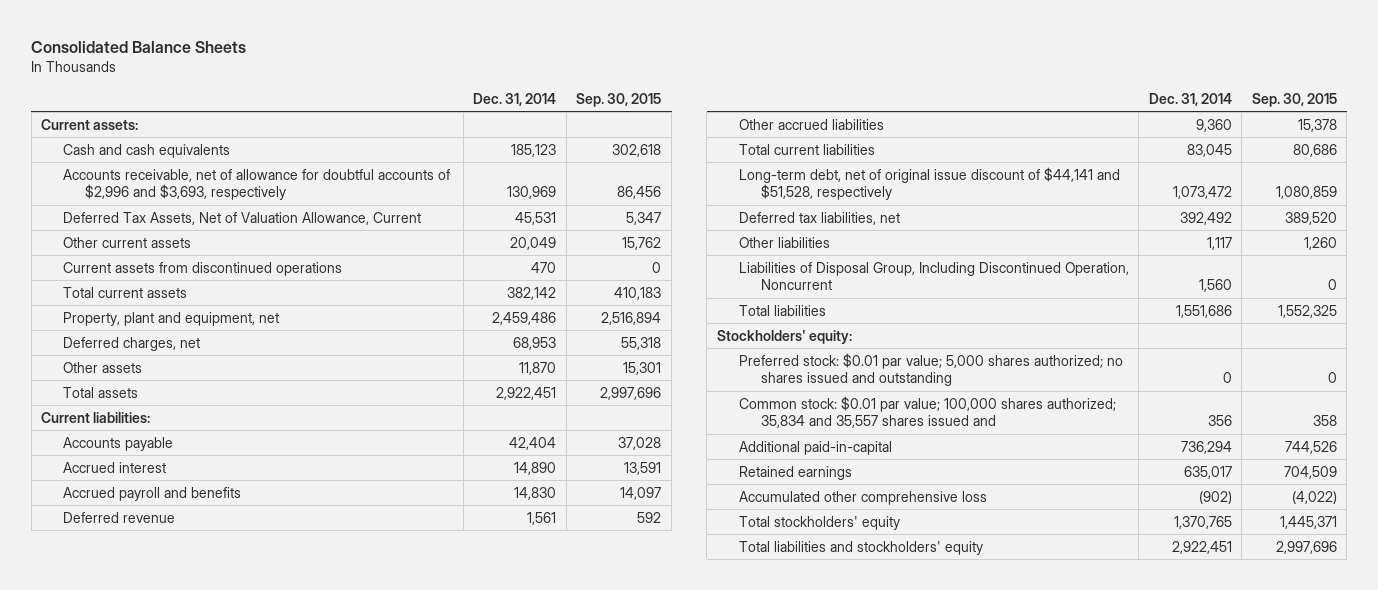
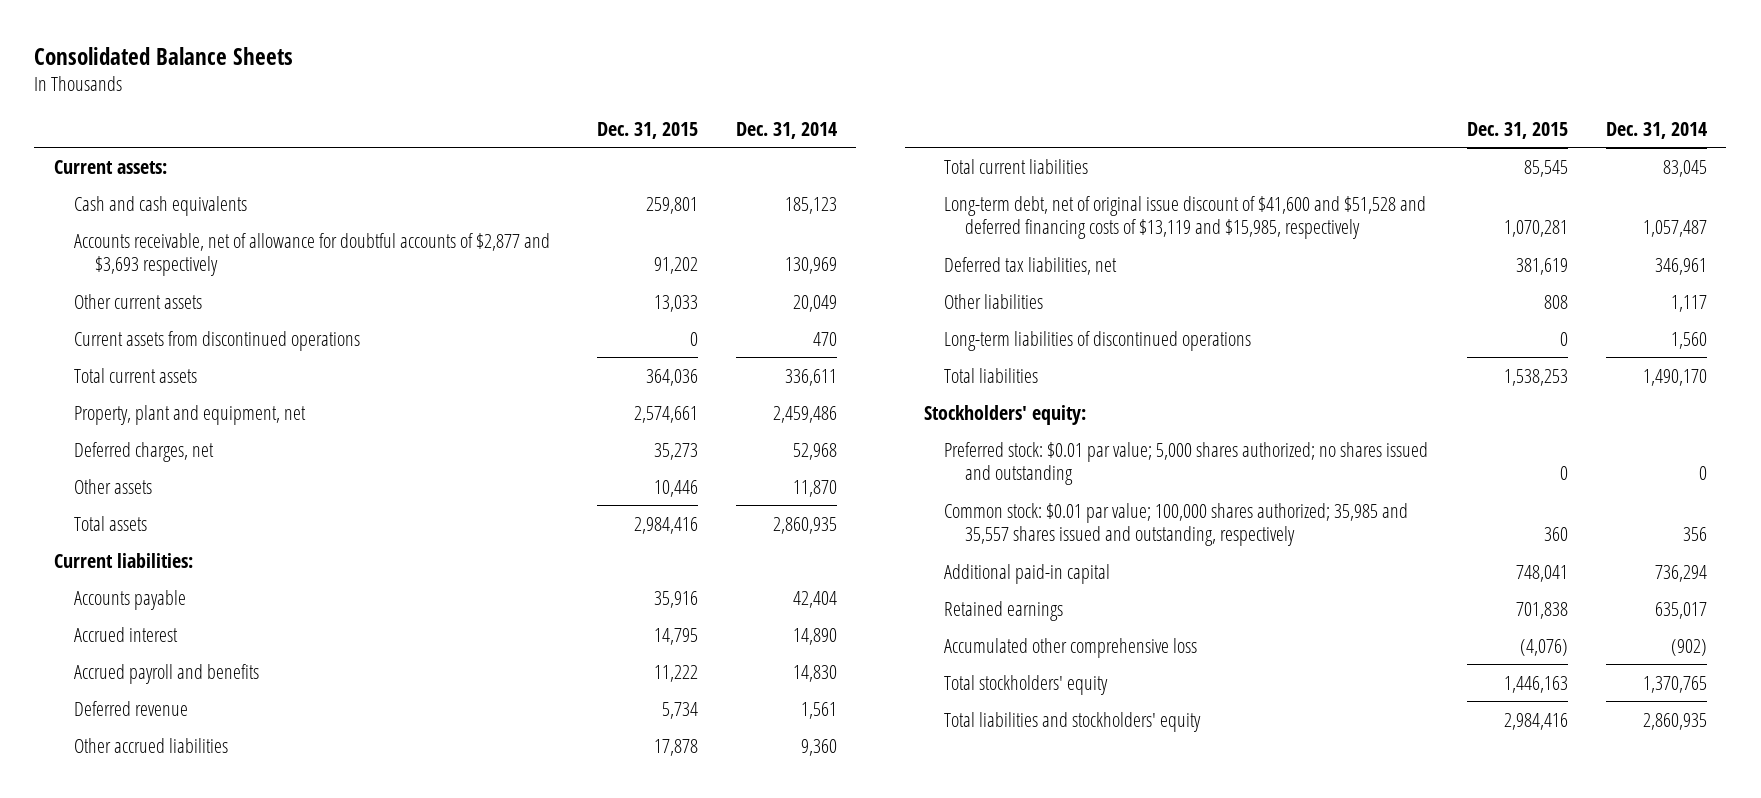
[576,92,662,107] Sep. 30, 2015 -> none
none -> [596,121,698,139] Dec. 31, 2015
[63,211,422,225] Deferred Tax Assets, Net of Valuation Allowance, Current -> none
[63,168,451,201] Accounts receivable, net of allowance for doubtful accounts of $2,996 and $3,693, respectively -> [74,232,551,277] Accounts receivable, net of allowance for doubtful accounts of $2,877 and $3,693 respectively
[507,286,557,300] 382,142 -> [784,368,837,386] 336,611
[513,336,557,350] 68,953 -> [792,442,837,460] 52,968
[496,386,557,400] 2,922,451 -> [772,516,837,534] 2,860,935
[738,166,1120,201] Long-term debt, net of original issue discount of $44,141 and $51,528, respectively -> [944,195,1427,240] Long-term debt, net of original issue discount of $41,600 and $51,528 and deferred financing costs of $13,119 and $15,985, respectively
[1172,186,1232,200] 1,073,472 -> [1643,220,1708,238] 1,057,487
[1179,211,1232,225] 392,492 -> [1655,257,1708,275] 346,961
[738,261,1129,291] Liabilities of Disposal Group, Including Discontinued Operation, Noncurrent -> [944,330,1252,351] Long-term liabilities of discontinued operations
[1175,304,1232,318] 1,551,686 -> [1643,368,1708,386] 1,490,170
[738,395,1116,429] Common stock: $0.01 par value; 100,000 shares authorized; 35,834 and 35,557 shares issued and -> [944,502,1409,547] Common stock: $0.01 par value; 100,000 shares authorized; 35,985 and 35,557 shares issued and outstanding, respectively
[738,440,892,455] Additional paid-in-capital -> [944,563,1111,584] Additional paid-in capital
[1171,540,1232,554] 2,922,451 -> [1643,712,1708,730] 2,860,935

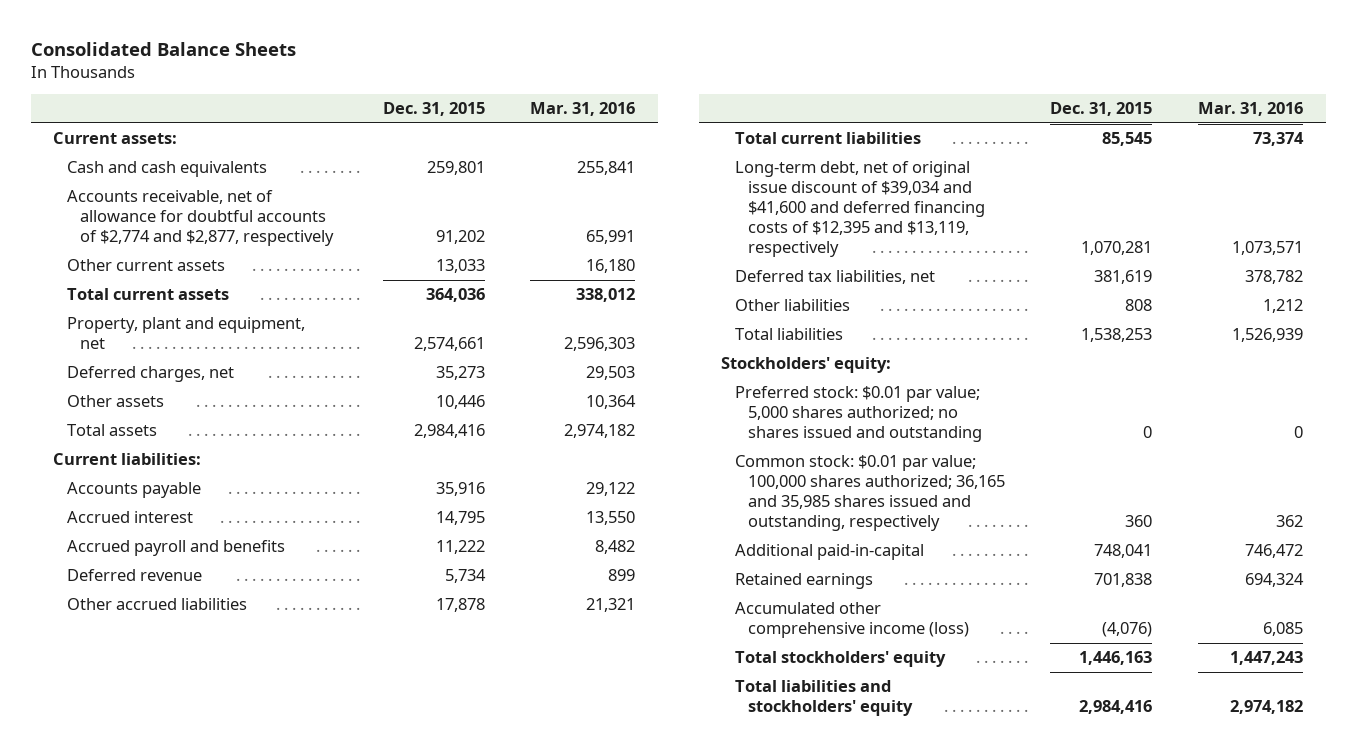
[735,121,837,139] Dec. 31, 2014 -> none
none -> [530,102,636,117] Mar. 31, 2016
[74,232,551,277] Accounts receivable, net of allowance for doubtful accounts of $2,877 and $3,693 respectively -> [66,190,335,247] Accounts receivable, net of allowance for doubtful accounts of $2,774 and $2,877, respectively
[74,330,361,351] Current assets from discontinued operations -> none
[944,195,1427,240] Long-term debt, net of original issue discount of $41,600 and $51,528 and deferred financing costs of $13,119 and $15,985, respectively -> [734,161,985,258] Long-term debt, net of original issue discount of $39,034 and $41,600 and deferred financing costs of $12,395 and $13,119, respectively
[944,330,1252,351] Long-term liabilities of discontinued operations -> none
[944,502,1409,547] Common stock: $0.01 par value; 100,000 shares authorized; 35,985 and 35,557 shares issued and outstanding, respectively -> [734,455,1005,532] Common stock: $0.01 par value; 100,000 shares authorized; 36,165 and 35,985 shares issued and outstanding, respectively
[944,563,1111,584] Additional paid-in capital -> [734,544,924,561] Additional paid-in-capital
[944,637,1198,658] Accumulated other comprehensive loss -> [734,602,969,639] Accumulated other comprehensive income (loss)

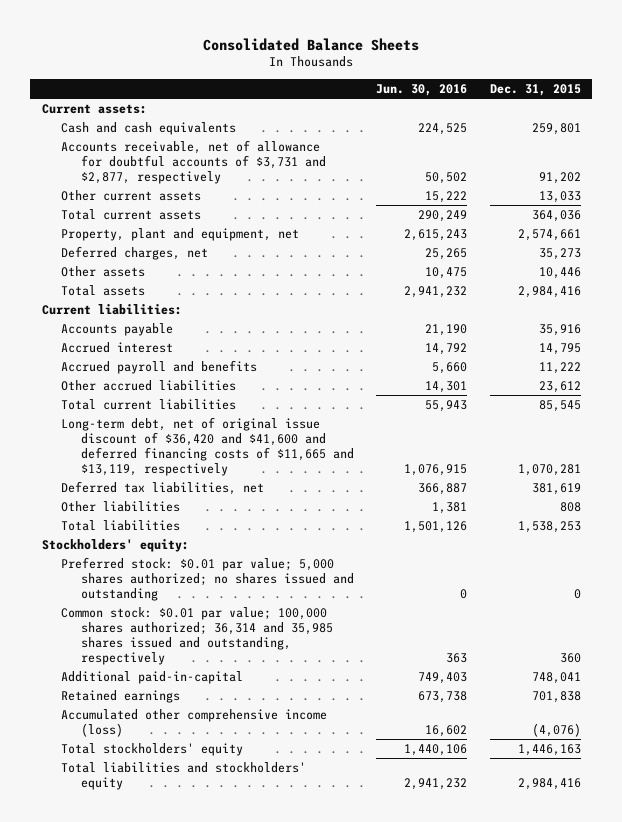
[530,102,636,117] Mar. 31, 2016 -> none
none -> [376,83,468,96] Jun. 30, 2016
[66,190,335,247] Accounts receivable, net of allowance for doubtful accounts of $2,774 and $2,877, respectively -> [61,139,326,185] Accounts receivable, net of allowance for doubtful accounts of $3,731 and $2,877, respectively
[66,569,202,582] Deferred revenue -> none
[435,598,485,613] 17,878 -> [538,380,581,393] 23,612
[734,161,985,258] Long-term debt, net of original issue discount of $39,034 and $41,600 and deferred financing costs of $12,395 and $13,119, respectively -> [61,416,354,477] Long-term debt, net of original issue discount of $36,420 and $41,600 and deferred financing costs of $11,665 and $13,119, respectively
[734,455,1005,532] Common stock: $0.01 par value; 100,000 shares authorized; 36,165 and 35,985 shares issued and outstanding, respectively -> [61,606,333,666] Common stock: $0.01 par value; 100,000 shares authorized; 36,314 and 35,985 shares issued and outstanding, respectively

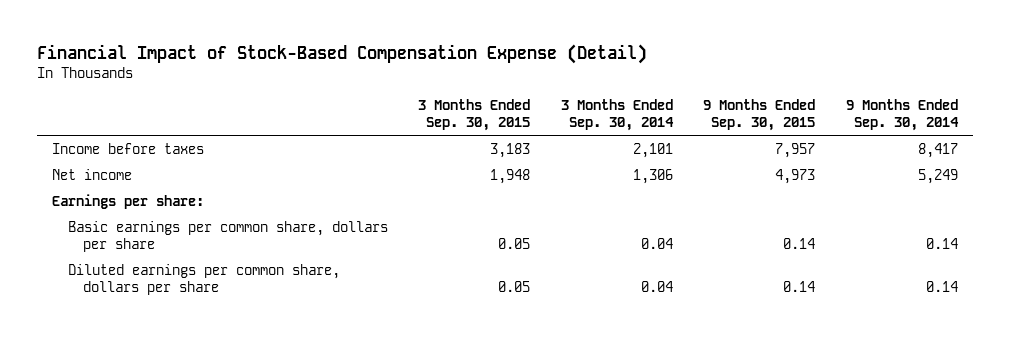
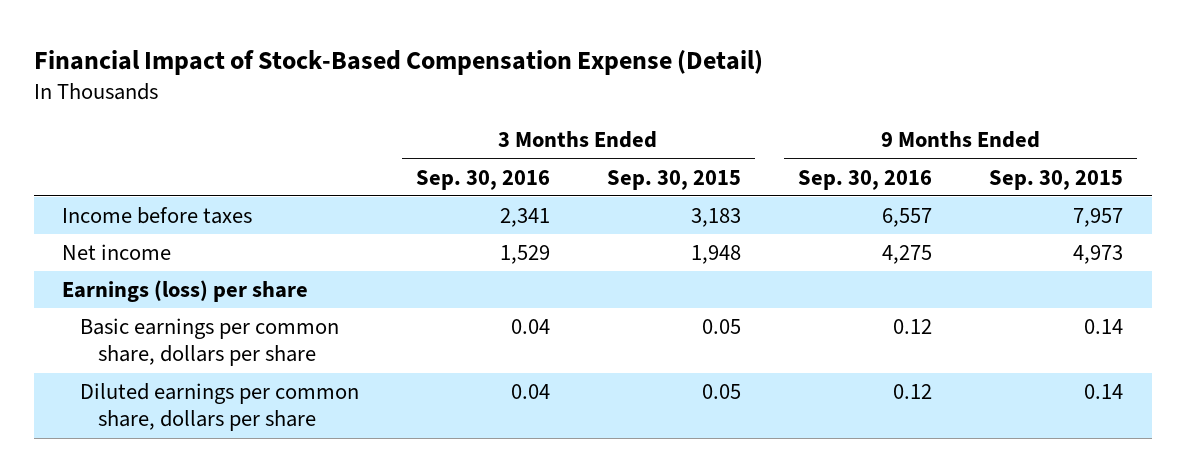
[560,99,674,131] 3 Months Ended Sep. 30, 2014 -> none
[845,99,959,131] 9 Months Ended Sep. 30, 2014 -> none
none -> [415,169,550,190] Sep. 30, 2016
none -> [798,169,933,190] Sep. 30, 2016
[52,194,205,210] Earnings per share: -> [62,280,309,303] Earnings (loss) per share

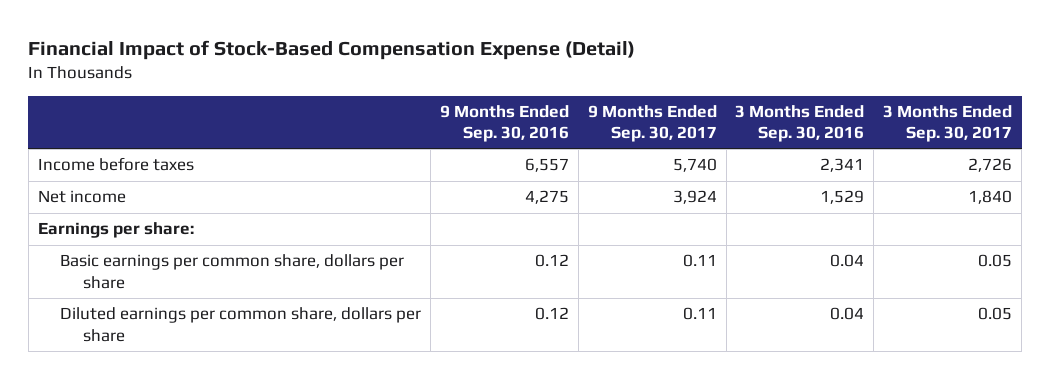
[607,169,742,190] Sep. 30, 2015 -> none
[989,169,1124,190] Sep. 30, 2015 -> none
none -> [587,104,717,143] 9 Months Ended Sep. 30, 2017
none -> [883,104,1013,143] 3 Months Ended Sep. 30, 2017
[62,280,309,303] Earnings (loss) per share -> [37,222,194,239] Earnings per share:

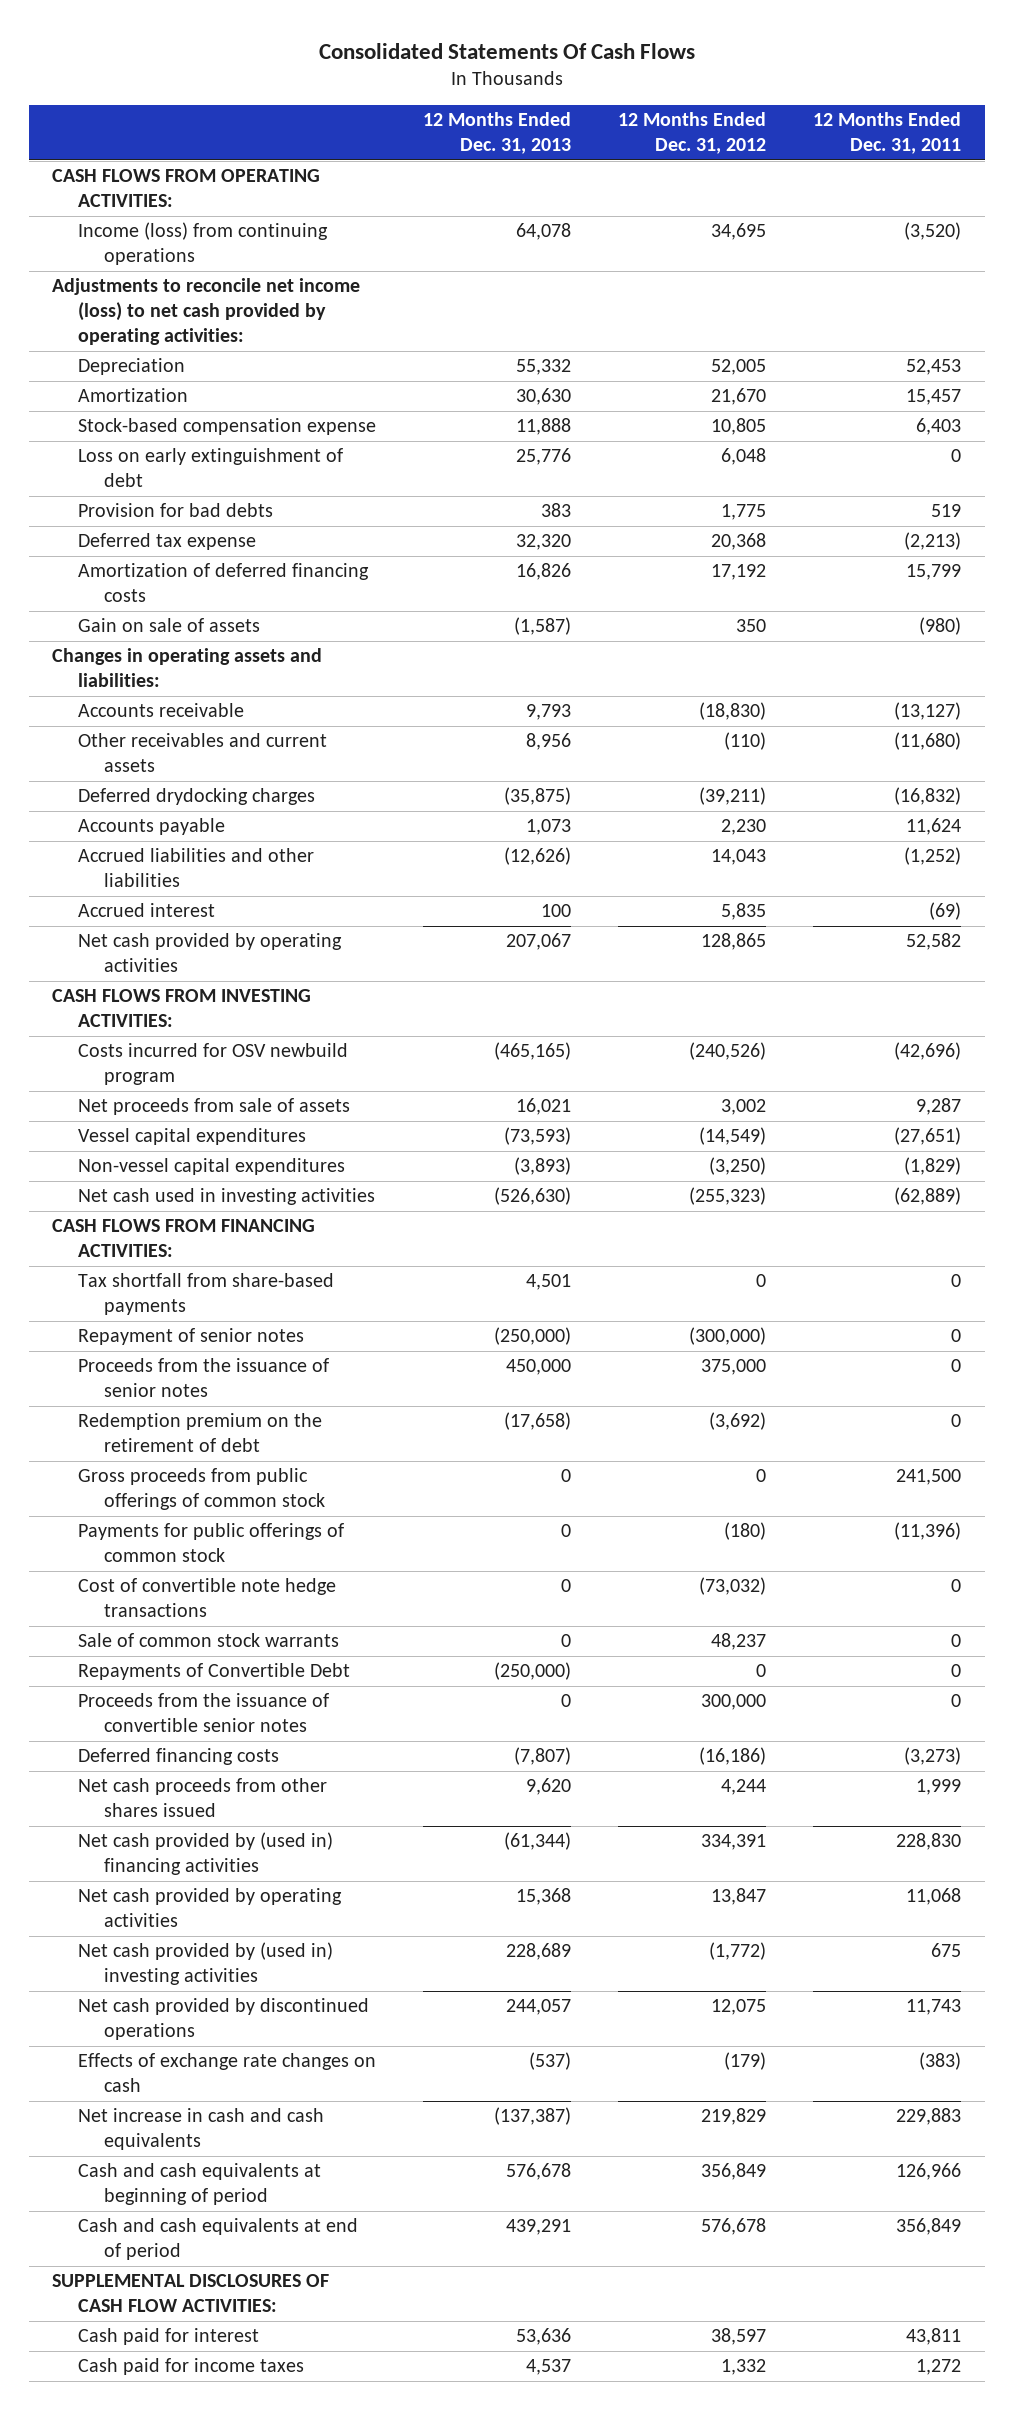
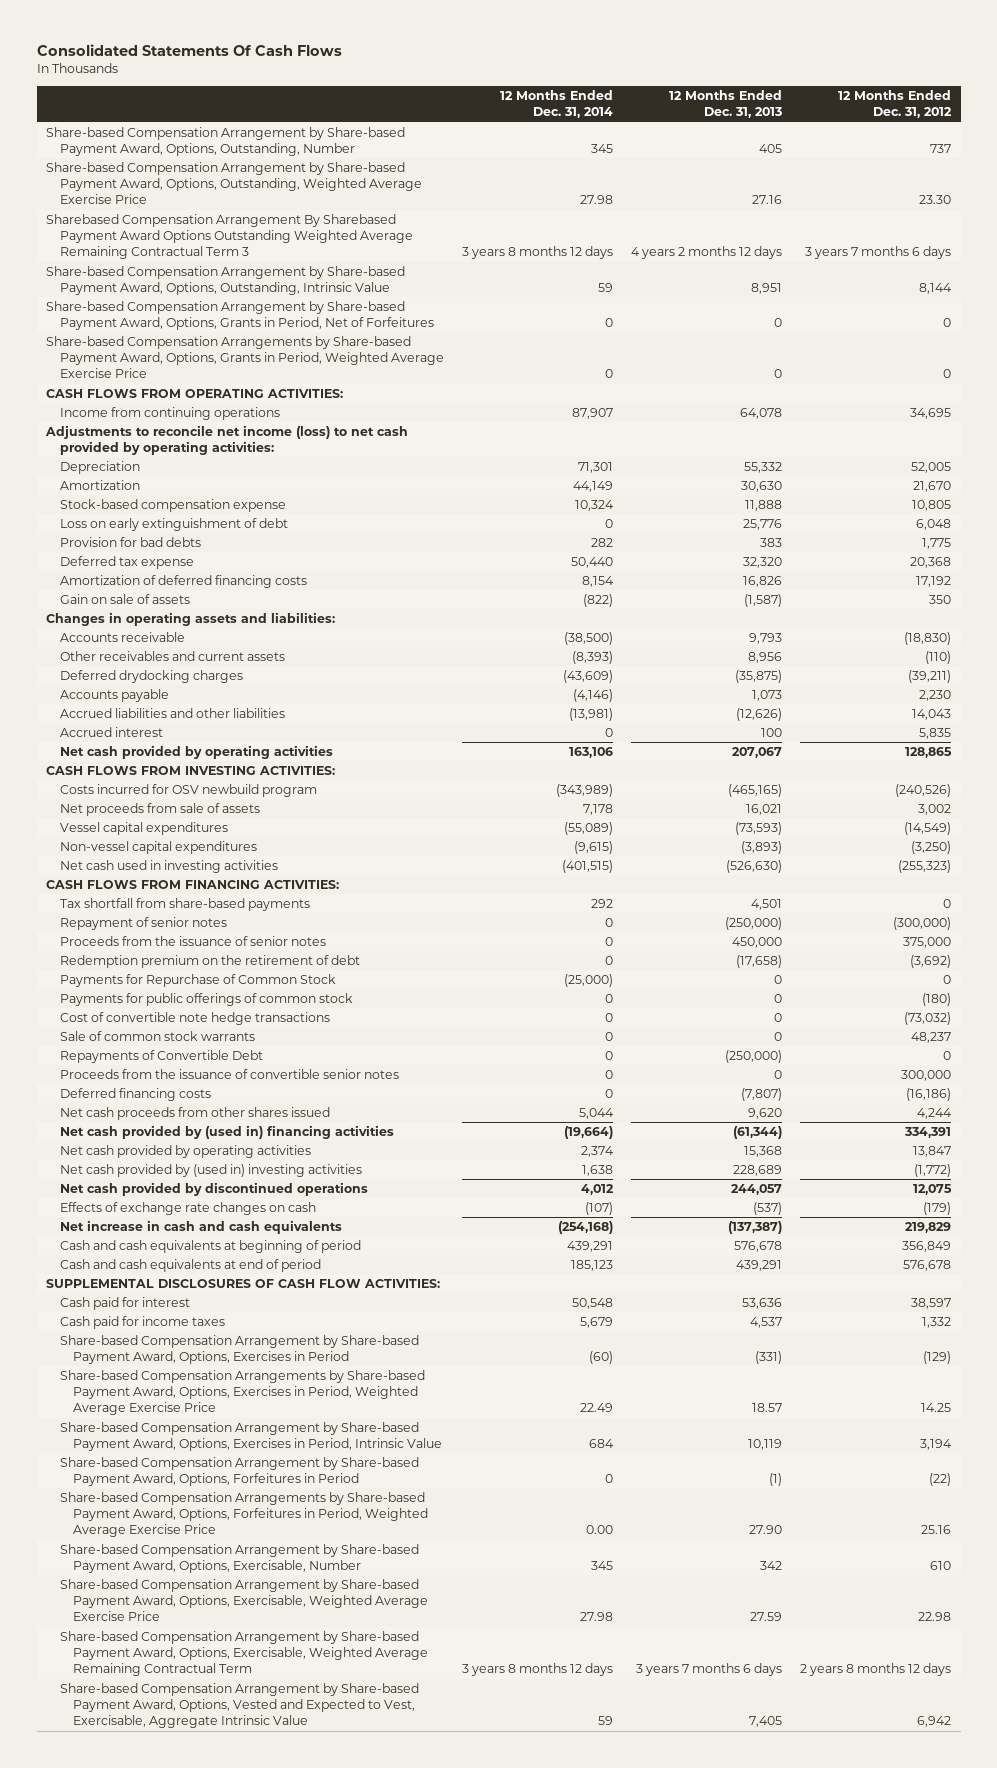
[813,112,962,154] 12 Months Ended Dec. 31, 2011 -> none
none -> [499,90,613,119] 12 Months Ended Dec. 31, 2014
none -> [45,127,405,157] Share-based Compensation Arrangement by Share-based Payment Award, Options, Outstanding, Number
none -> [45,162,422,205] Share-based Compensation Arrangement by Share-based Payment Award, Options, Outstanding, Weighted Average Exercise Price
none -> [45,214,413,260] Sharebased Compensation Arrangement By Sharebased Payment Award Options Outstanding Weighted Average Remaining Contractual Term 3
none -> [45,266,405,296] Share-based Compensation Arrangement by Share-based Payment Award, Options, Outstanding, Intrinsic Value
none -> [45,301,434,331] Share-based Compensation Arrangement by Share-based Payment Award, Options, Grants in Period, Net of Forfeitures
none -> [45,336,444,379] Share-based Compensation Arrangements by Share-based Payment Award, Options, Grants in Period, Weighted Average Exercise Price
[78,222,329,266] Income (loss) from continuing operations -> [59,407,280,421] Income from continuing operations
[78,1468,326,1511] Gross proceeds from public offerings of common stock -> none
none -> [59,974,336,988] Payments for Repurchase of Common Stock
none -> [59,1335,419,1365] Share-based Compensation Arrangement by Share-based Payment Award, Options, Exercises in Period
none -> [59,1370,425,1416] Share-based Compensation Arrangements by Share-based Payment Award, Options, Exercises in Period, Weighted Average Exercise Price
none -> [59,1422,443,1452] Share-based Compensation Arrangement by Share-based Payment Award, Options, Exercises in Period, Intrinsic Value
none -> [59,1457,419,1487] Share-based Compensation Arrangement by Share-based Payment Award, Options, Forfeitures in Period
none -> [59,1492,429,1538] Share-based Compensation Arrangements by Share-based Payment Award, Options, Forfeitures in Period, Weighted Average Exercise Price
none -> [59,1544,419,1574] Share-based Compensation Arrangement by Share-based Payment Award, Options, Exercisable, Number
none -> [59,1579,429,1622] Share-based Compensation Arrangement by Share-based Payment Award, Options, Exercisable, Weighted Average Exercise Price
none -> [59,1631,429,1677] Share-based Compensation Arrangement by Share-based Payment Award, Options, Exercisable, Weighted Average Remaining Contractual Term
none -> [59,1683,419,1729] Share-based Compensation Arrangement by Share-based Payment Award, Options, Vested and Expected to Vest, Exercisable, Aggregate Intrinsic Value

